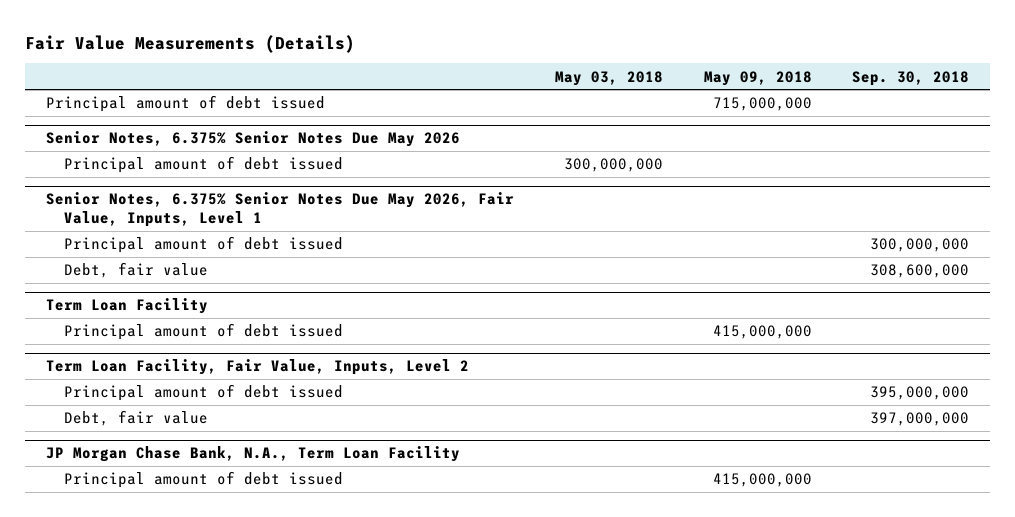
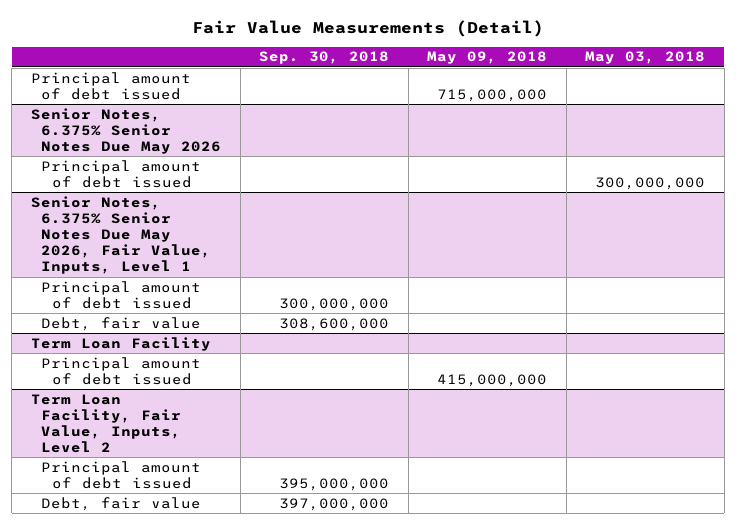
[25,34,356,53] Fair Value Measurements (Details) -> [191,19,544,37] Fair Value Measurements (Detail)
[45,446,460,463] JP Morgan Chase Bank, N.A., Term Loan Facility -> none
[64,471,344,489] Principal amount of debt issued -> none

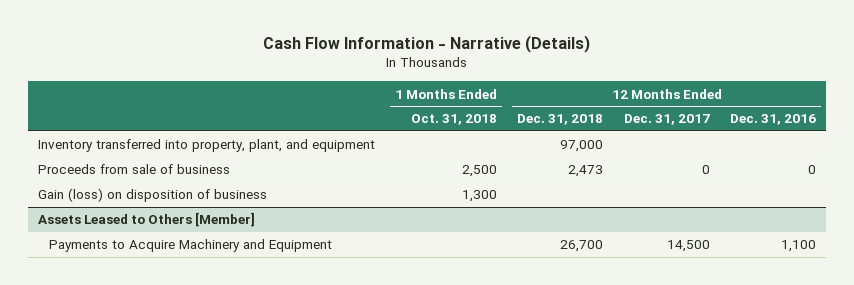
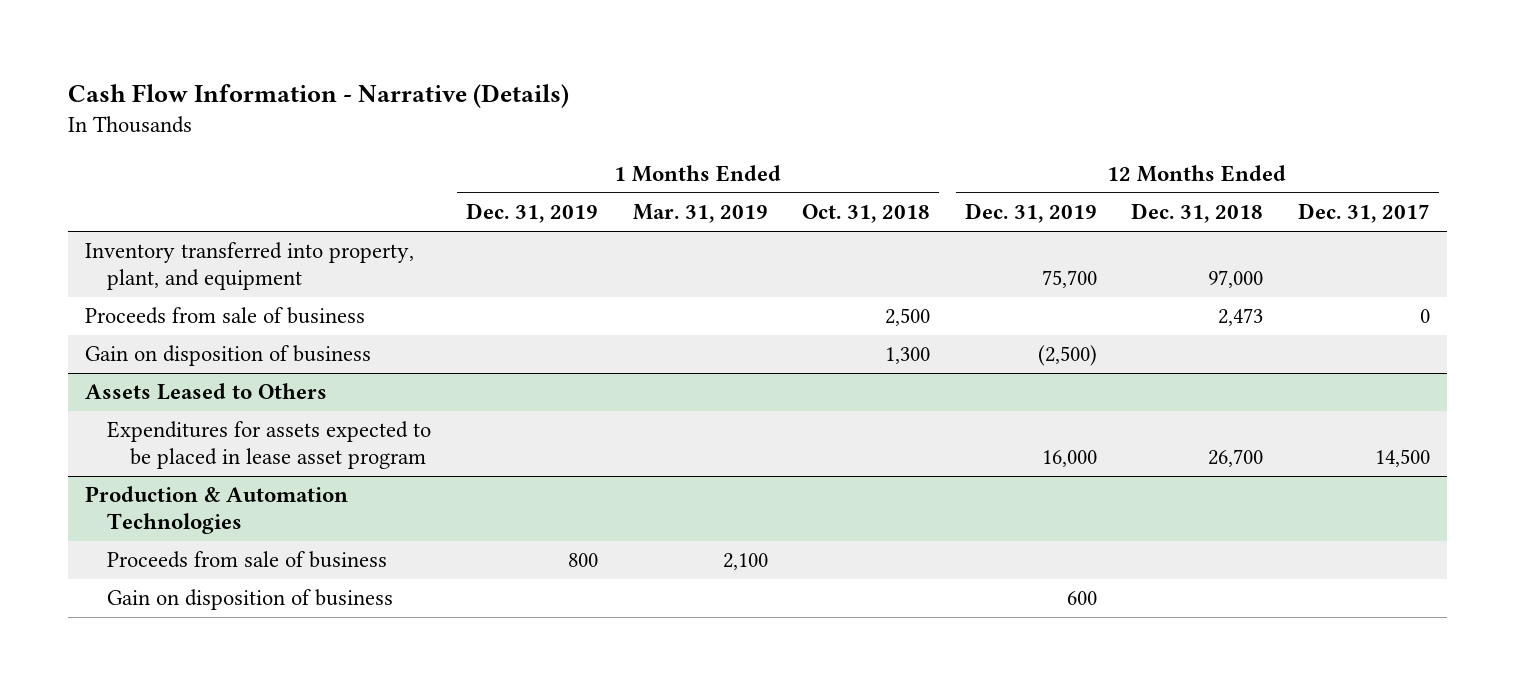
[730,114,817,126] Dec. 31, 2016 -> none
none -> [466,203,599,224] Dec. 31, 2019
none -> [632,204,768,224] Mar. 31, 2019
none -> [964,203,1097,224] Dec. 31, 2019
[37,188,267,203] Gain (loss) on disposition of business -> [84,345,371,367] Gain on disposition of business
[37,212,255,228] Assets Leased to Others [Member] -> [84,383,327,401] Assets Leased to Others
[48,239,332,253] Payments to Acquire Machinery and Equipment -> [107,421,432,470] Expenditures for assets expected to be placed in lease asset program
none -> [84,486,348,535] Production & Automation Technologies
none -> [107,551,388,569] Proceeds from sale of business
none -> [107,589,394,611] Gain on disposition of business

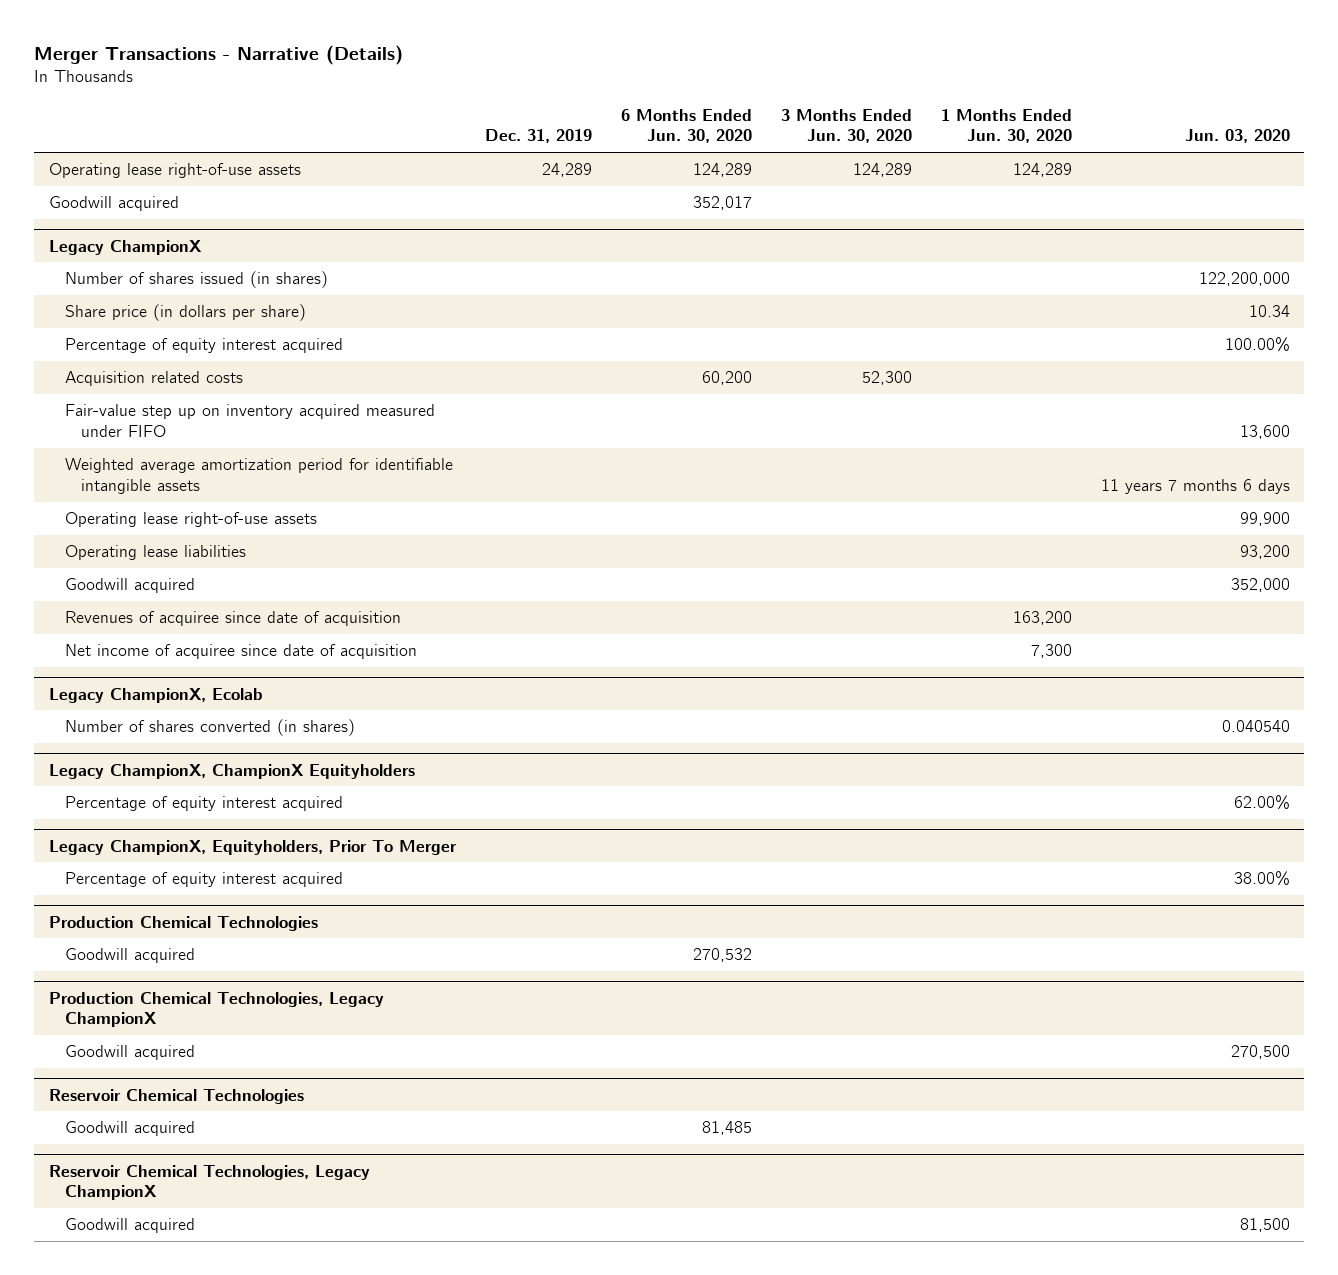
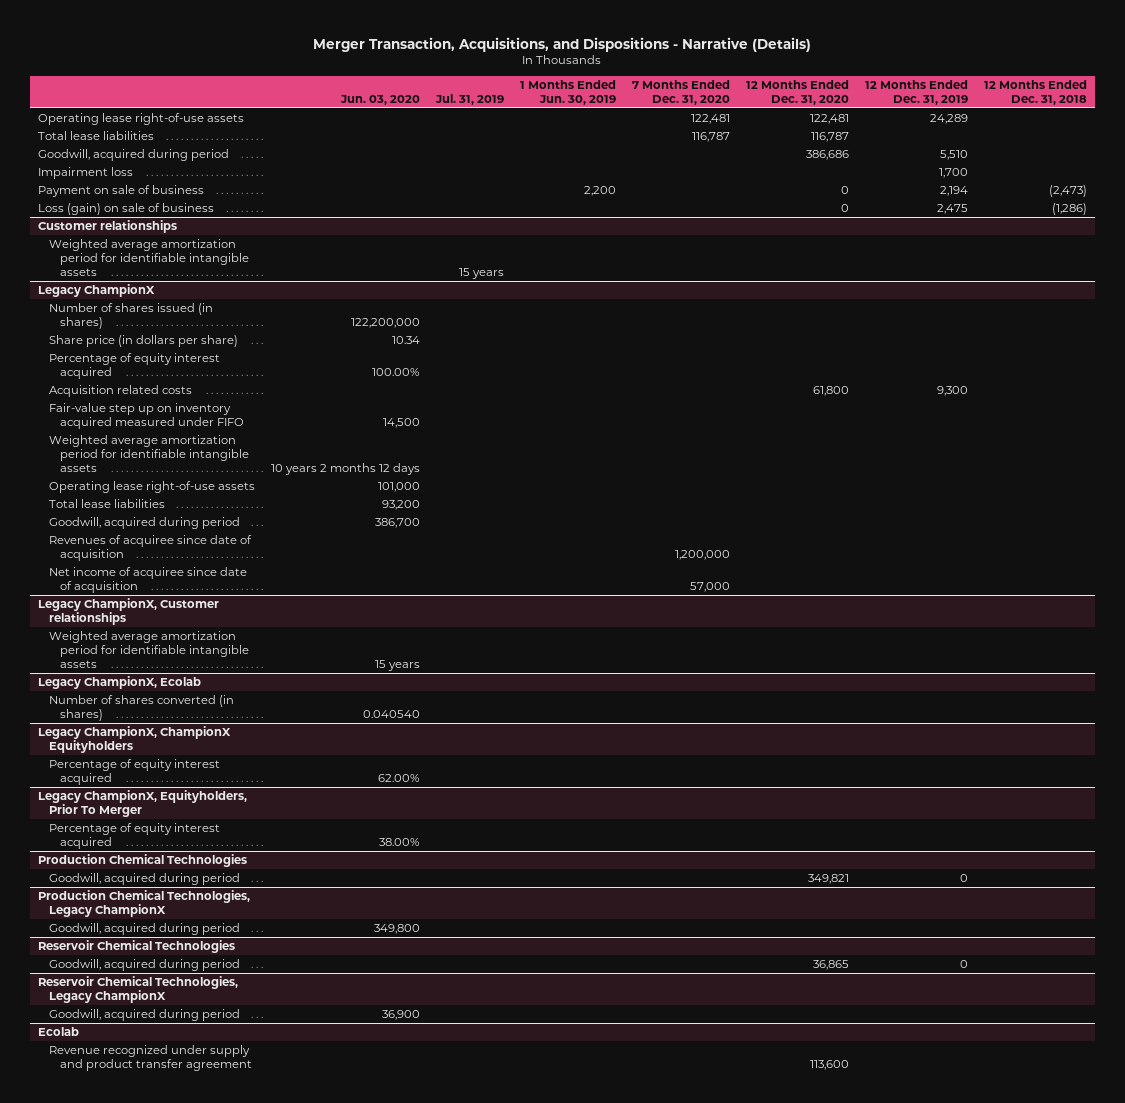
[34,44,404,65] Merger Transactions - Narrative (Details) -> [313,36,812,52] Merger Transaction, Acquisitions, and Dispositions - Narrative (Details)
[484,129,592,144] Dec. 31, 2019 -> none
[620,108,752,144] 6 Months Ended Jun. 30, 2020 -> none
[780,108,912,144] 3 Months Ended Jun. 30, 2020 -> none
[940,108,1072,144] 1 Months Ended Jun. 30, 2020 -> none
none -> [434,94,504,106] Jul. 31, 2019
none -> [519,80,616,106] 1 Months Ended Jun. 30, 2019
none -> [631,80,730,106] 7 Months Ended Dec. 31, 2020
none -> [745,80,849,106] 12 Months Ended Dec. 31, 2020
none -> [864,80,968,106] 12 Months Ended Dec. 31, 2019
none -> [983,80,1087,106] 12 Months Ended Dec. 31, 2018
none -> [38,131,155,141] Total lease liabilities
[48,196,179,212] Goodwill acquired -> [38,149,230,162] Goodwill, acquired during period
none -> [38,167,134,180] Impairment loss
none -> [38,185,205,198] Payment on sale of business
none -> [38,203,215,216] Loss (gain) on sale of business
none -> [38,220,178,234] Customer relationships
none -> [49,239,249,277] Weighted average amortization period for identifiable intangible assets
[1239,424,1290,439] 13,600 -> [383,418,421,429] 14,500
[1100,478,1290,494] 11 years 7 months 6 days -> [271,463,421,476] 10 years 2 months 12 days
[1239,512,1290,527] 99,900 -> [378,482,421,493] 101,000
[64,545,246,561] Operating lease liabilities -> [49,499,166,509] Total lease liabilities
[64,578,195,594] Goodwill acquired -> [49,517,241,530] Goodwill, acquired during period
[1230,578,1290,593] 352,000 -> [375,518,421,529] 386,700
none -> [38,598,220,626] Legacy ChampionX, Customer relationships
none -> [49,631,249,669] Weighted average amortization period for identifiable intangible assets
[64,948,195,964] Goodwill acquired -> [49,873,241,886] Goodwill, acquired during period
[64,1045,195,1061] Goodwill acquired -> [49,923,241,936] Goodwill, acquired during period
[1230,1045,1290,1060] 270,500 -> [374,924,421,935] 349,800
[64,1121,195,1137] Goodwill acquired -> [49,959,241,972] Goodwill, acquired during period
[64,1218,195,1234] Goodwill acquired -> [49,1009,241,1022] Goodwill, acquired during period
[1239,1218,1290,1233] 81,500 -> [382,1010,421,1021] 36,900
none -> [38,1027,80,1037] Ecolab
none -> [49,1045,252,1072] Revenue recognized under supply and product transfer agreement

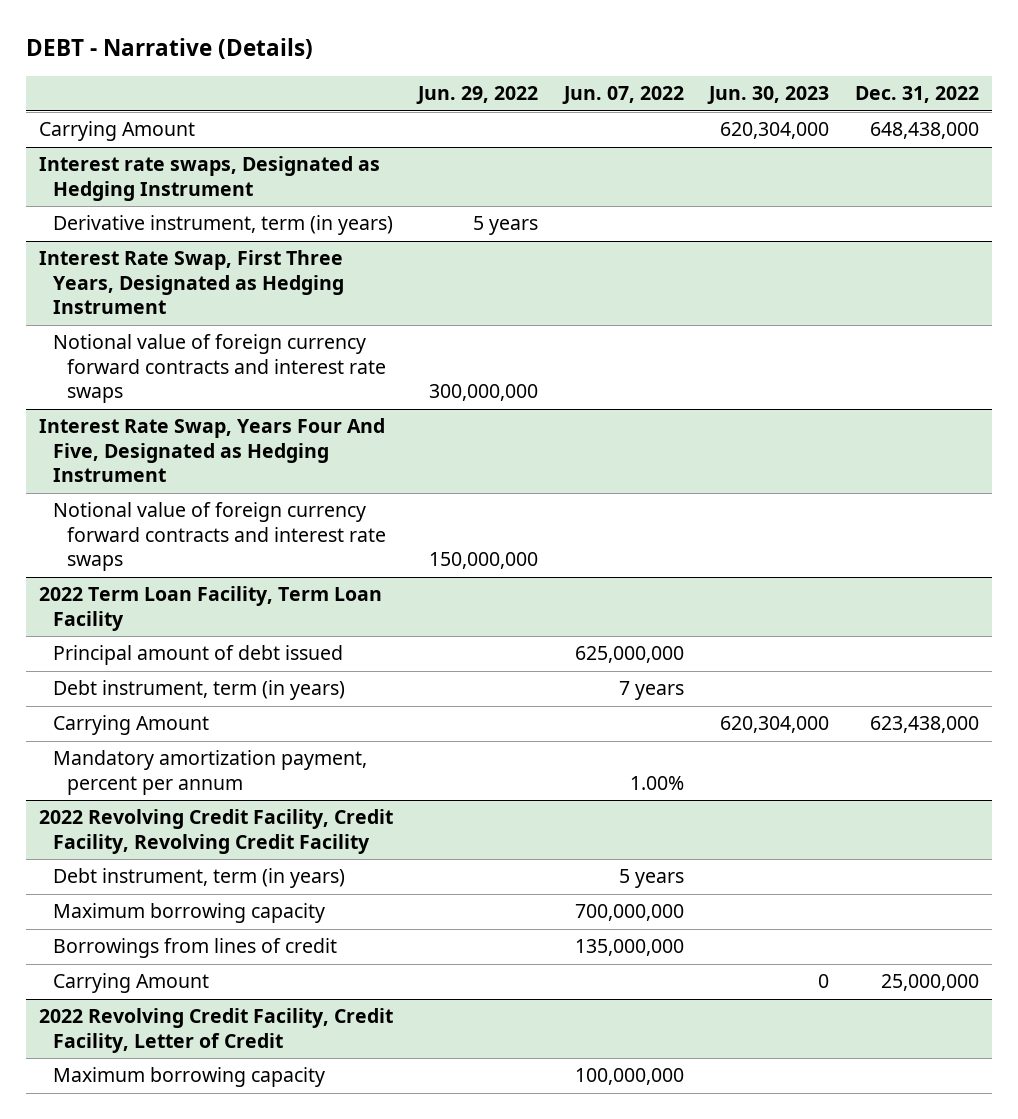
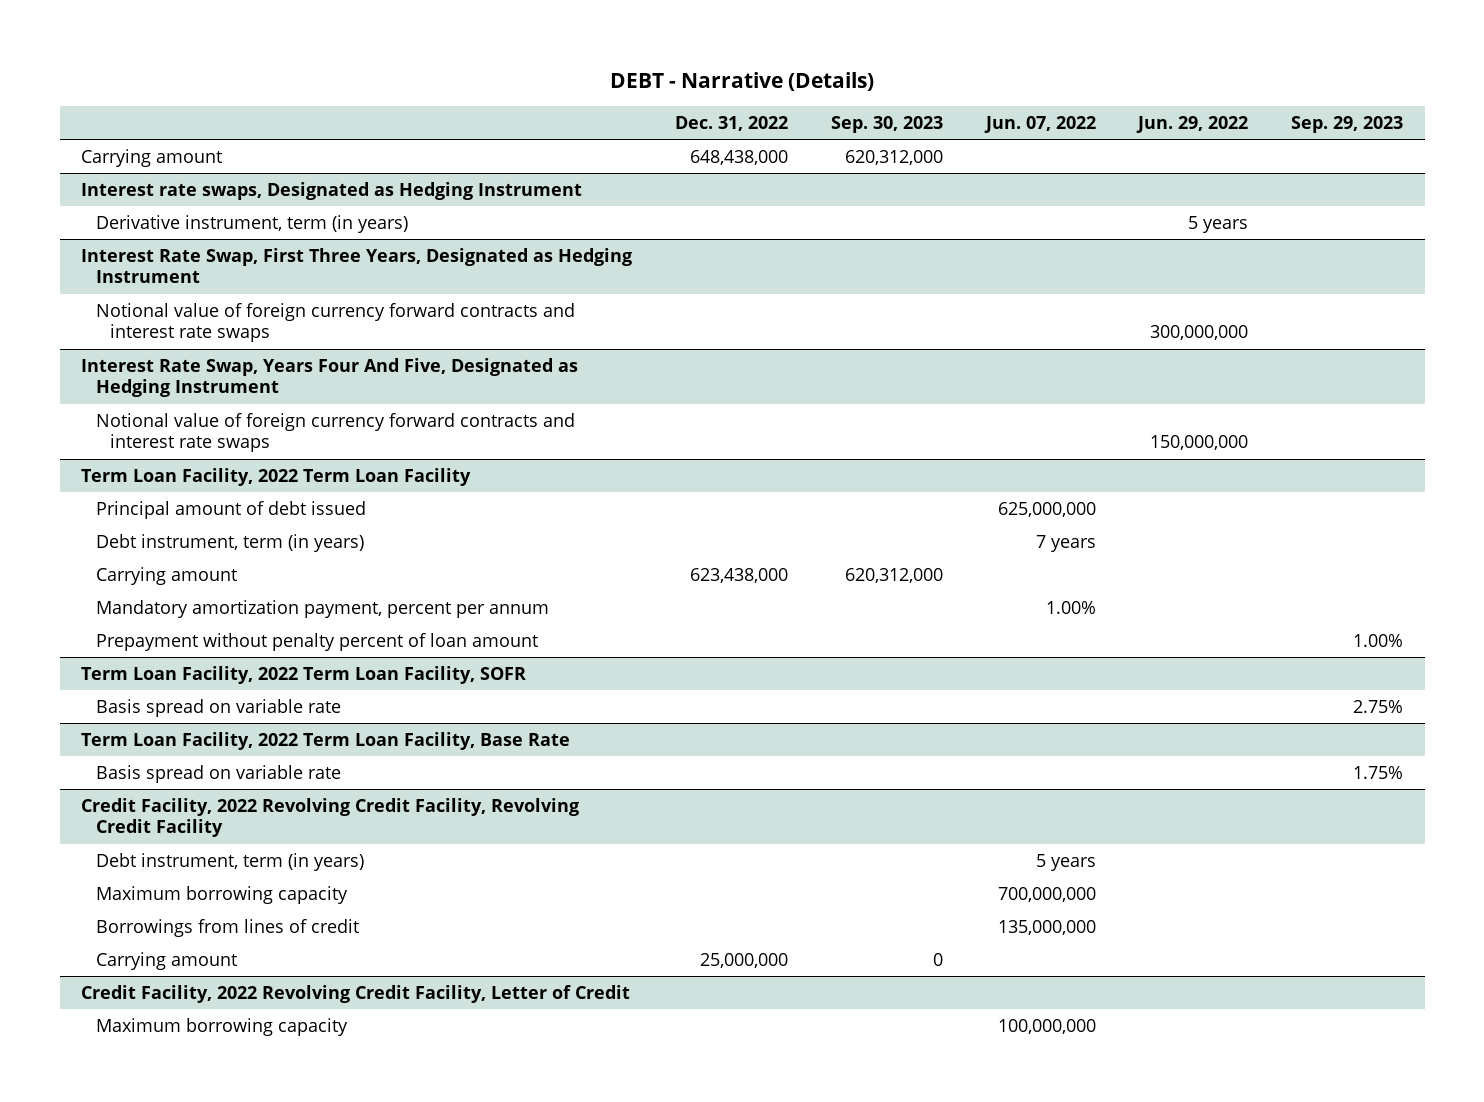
[707,86,830,105] Jun. 30, 2023 -> none
none -> [830,115,943,133] Sep. 30, 2023
none -> [1291,115,1404,133] Sep. 29, 2023
[38,121,195,142] Carrying Amount -> [81,149,223,168] Carrying amount
[38,586,382,631] 2022 Term Loan Facility, Term Loan Facility -> [81,468,472,487] Term Loan Facility, 2022 Term Loan Facility
[52,715,209,736] Carrying Amount -> [95,567,237,586] Carrying amount
none -> [95,633,538,652] Prepayment without penalty percent of loan amount
none -> [81,666,527,685] Term Loan Facility, 2022 Term Loan Facility, SOFR
none -> [95,699,341,718] Basis spread on variable rate
none -> [81,732,571,751] Term Loan Facility, 2022 Term Loan Facility, Base Rate
none -> [95,765,341,784] Basis spread on variable rate
[38,809,393,854] 2022 Revolving Credit Facility, Credit Facility, Revolving Credit Facility -> [81,798,580,838] Credit Facility, 2022 Revolving Credit Facility, Revolving Credit Facility
[52,973,209,994] Carrying Amount -> [95,952,237,971] Carrying amount
[38,1008,393,1053] 2022 Revolving Credit Facility, Credit Facility, Letter of Credit -> [81,985,631,1004] Credit Facility, 2022 Revolving Credit Facility, Letter of Credit

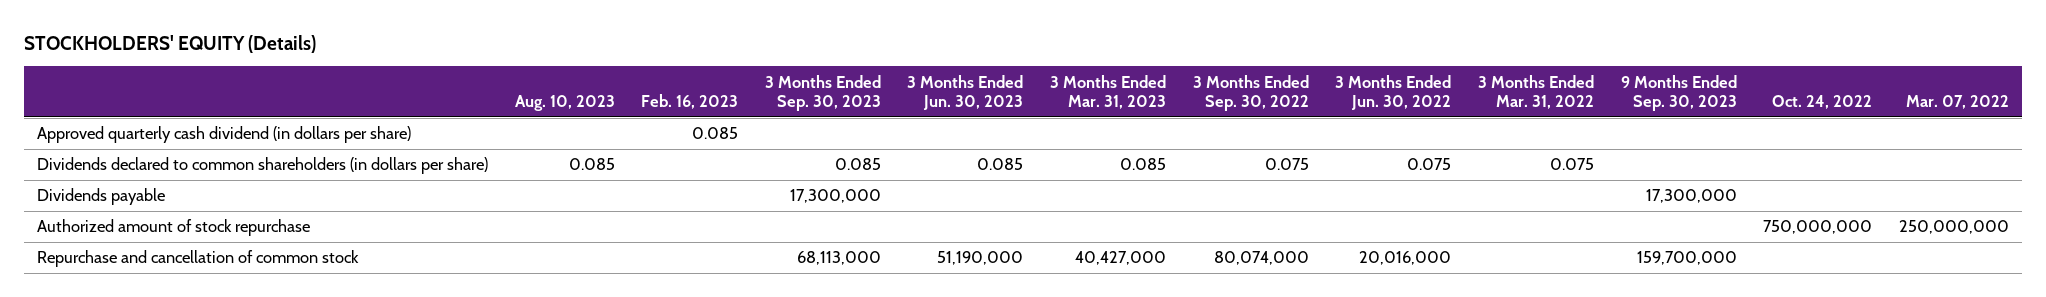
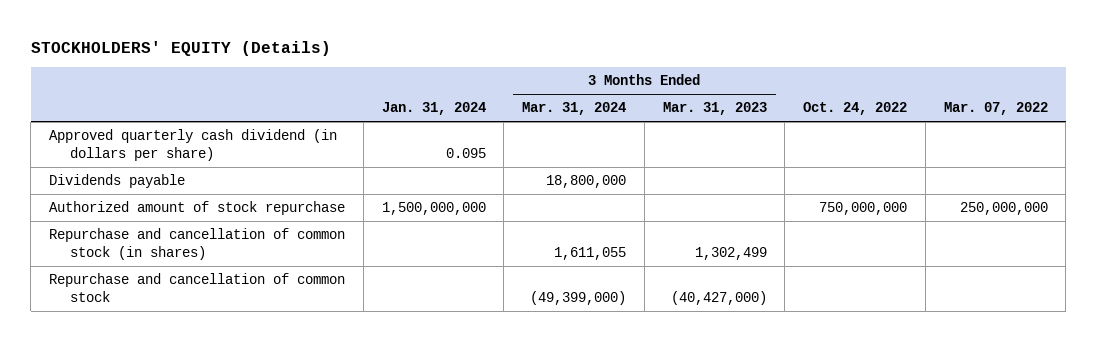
[514,94,615,111] Aug. 10, 2023 -> none
[641,93,739,109] Feb. 16, 2023 -> none
[764,74,881,111] 3 Months Ended Sep. 30, 2023 -> none
[907,74,1024,110] 3 Months Ended Jun. 30, 2023 -> none
[1192,74,1309,111] 3 Months Ended Sep. 30, 2022 -> none
[1335,74,1452,110] 3 Months Ended Jun. 30, 2022 -> none
[1477,74,1594,109] 3 Months Ended Mar. 31, 2022 -> none
[1620,74,1737,111] 9 Months Ended Sep. 30, 2023 -> none
none -> [381,102,486,116] Jan. 31, 2024
none -> [522,102,627,116] Mar. 31, 2024
[36,157,488,175] Dividends declared to common shareholders (in dollars per share) -> none
none -> [49,228,346,260] Repurchase and cancellation of common stock (in shares)
[1075,251,1167,266] 40,427,000 -> [670,290,767,305] (40,427,000)

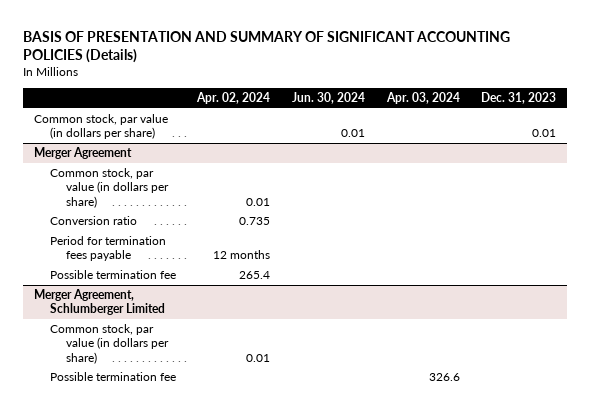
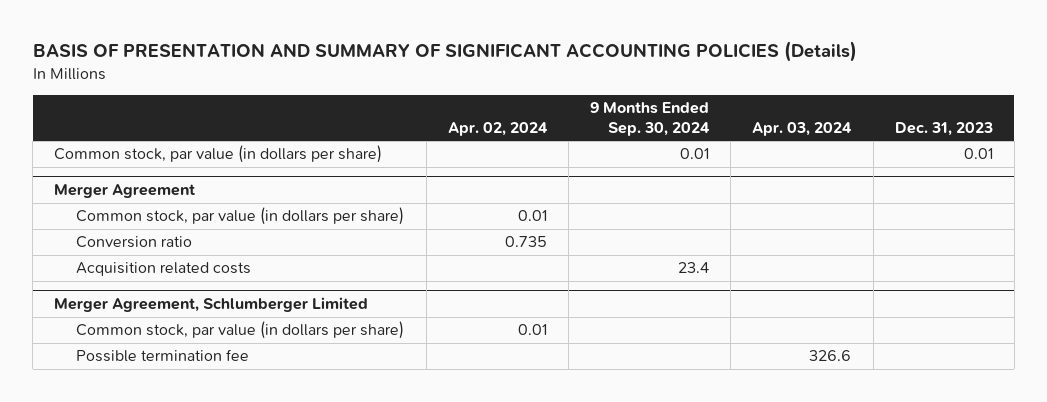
[292,91,366,104] Jun. 30, 2024 -> none
none -> [590,101,711,136] 9 Months Ended Sep. 30, 2024
[49,236,166,262] Period for termination fees payable -> none
[49,270,176,280] Possible termination fee -> none
none -> [76,262,252,277] Acquisition related costs

